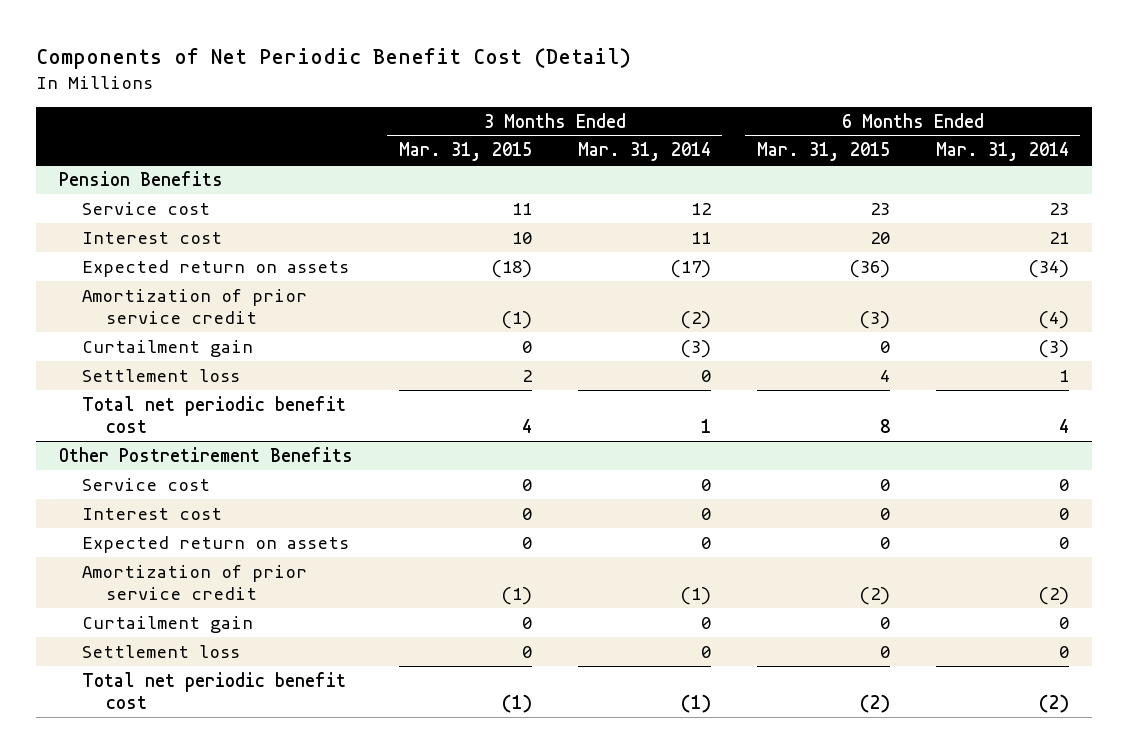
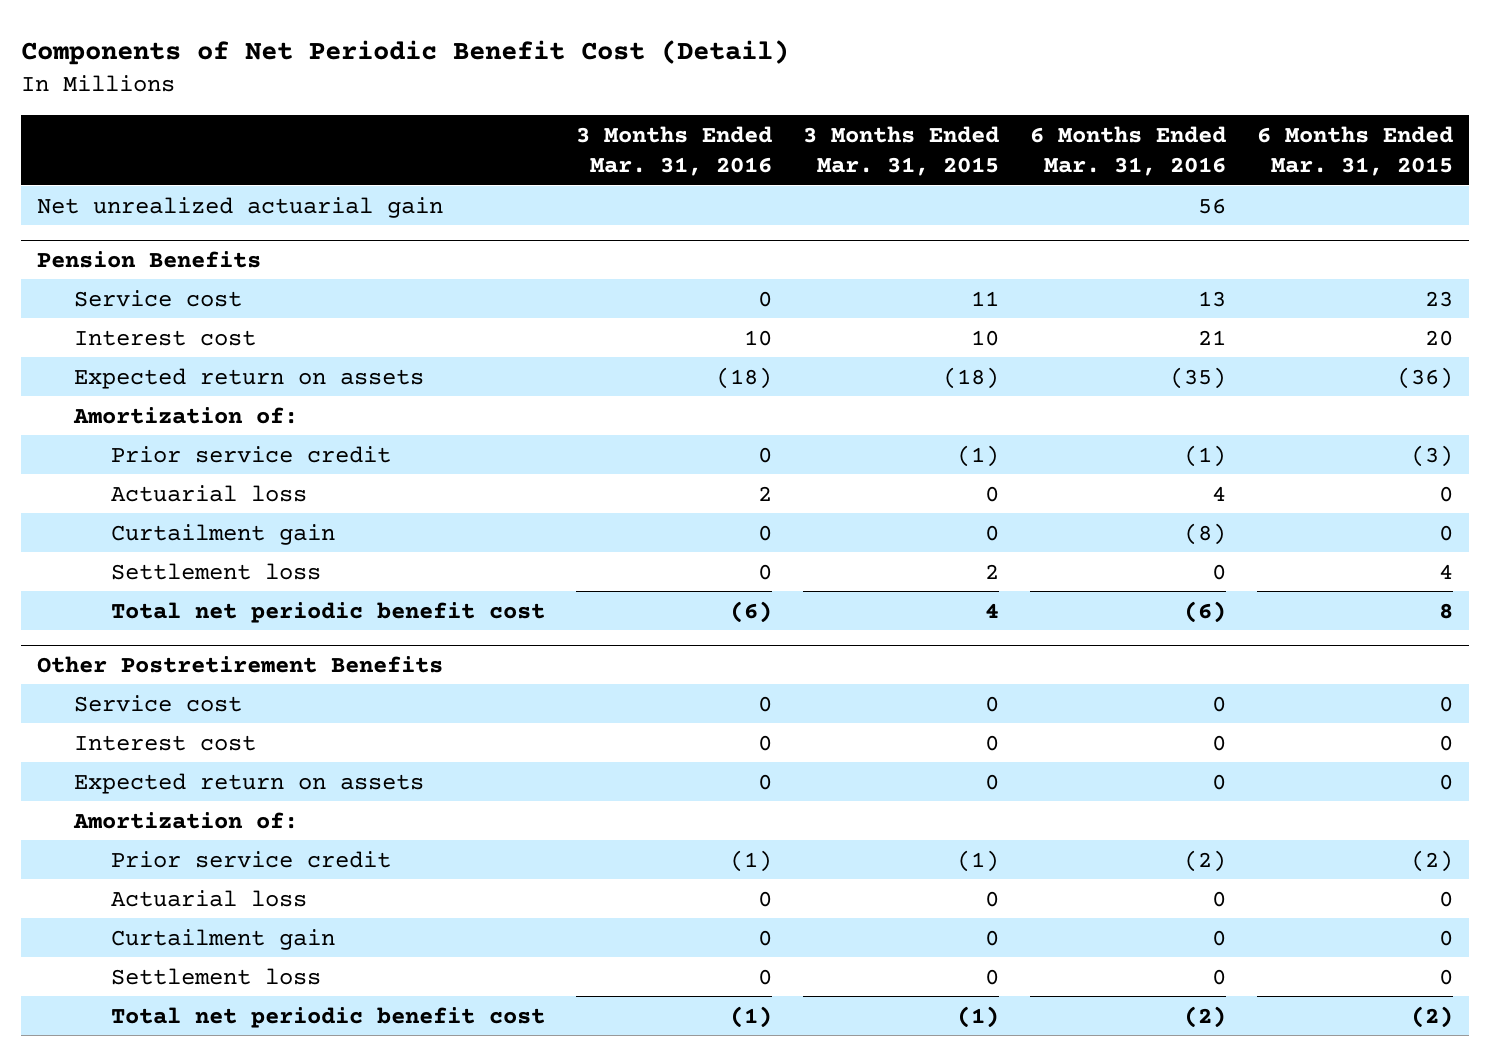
[577,142,711,162] Mar. 31, 2014 -> none
[935,142,1069,162] Mar. 31, 2014 -> none
none -> [575,125,772,177] 3 Months Ended Mar. 31, 2016
none -> [1029,125,1226,177] 6 Months Ended Mar. 31, 2016
none -> [36,196,443,218] Net unrealized actuarial gain
none -> [72,406,298,424] Amortization of:
[82,288,308,324] Amortization of prior service credit -> [110,445,391,463] Prior service credit
none -> [110,484,307,502] Actuarial loss
none -> [72,811,298,829] Amortization of:
[82,564,308,600] Amortization of prior service credit -> [110,850,391,868] Prior service credit
none -> [110,889,307,907] Actuarial loss

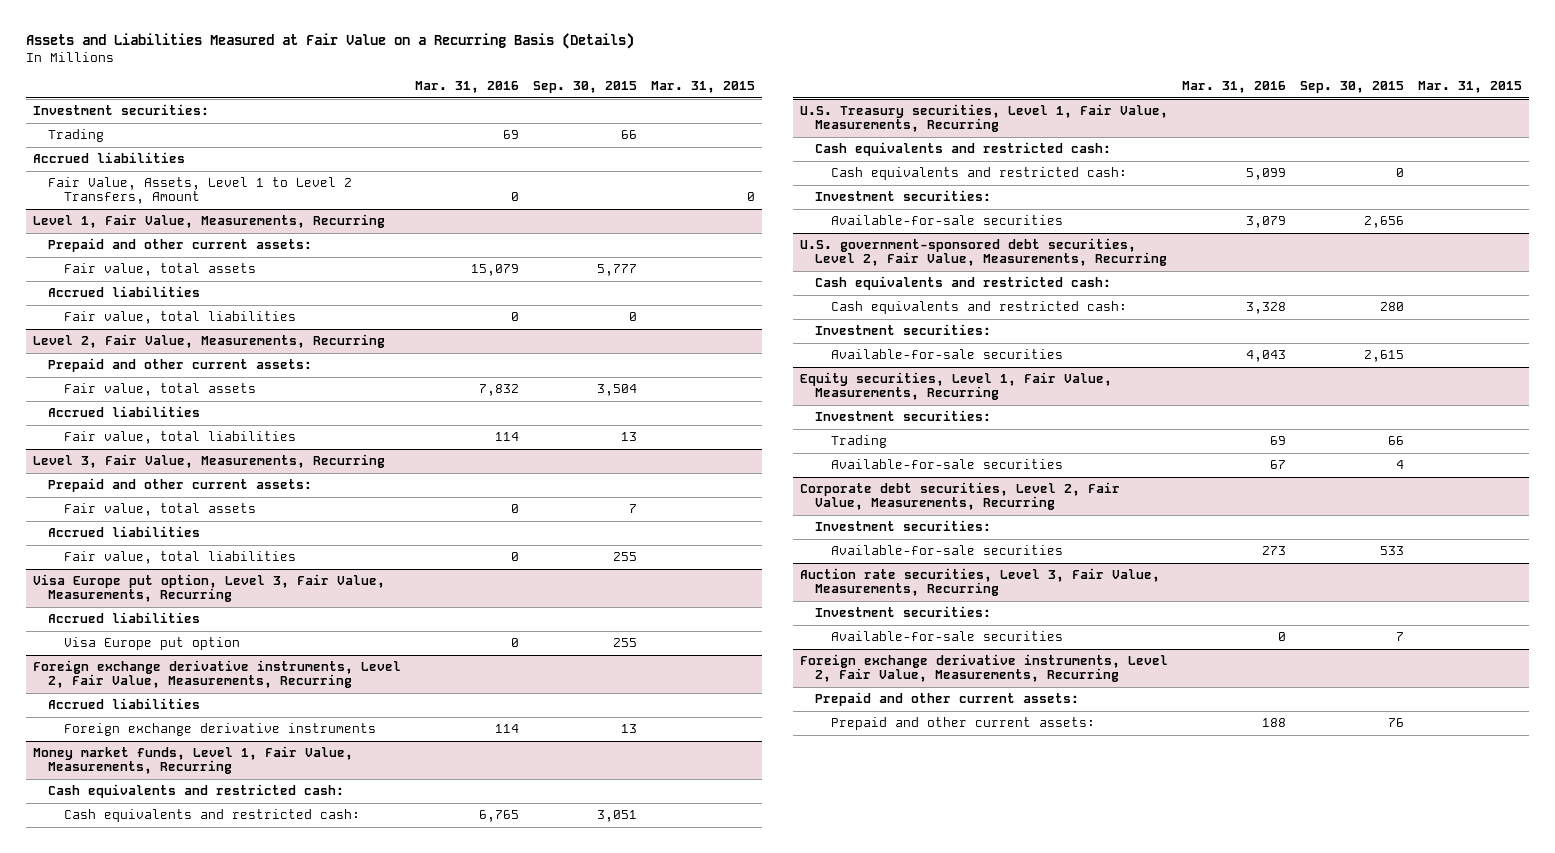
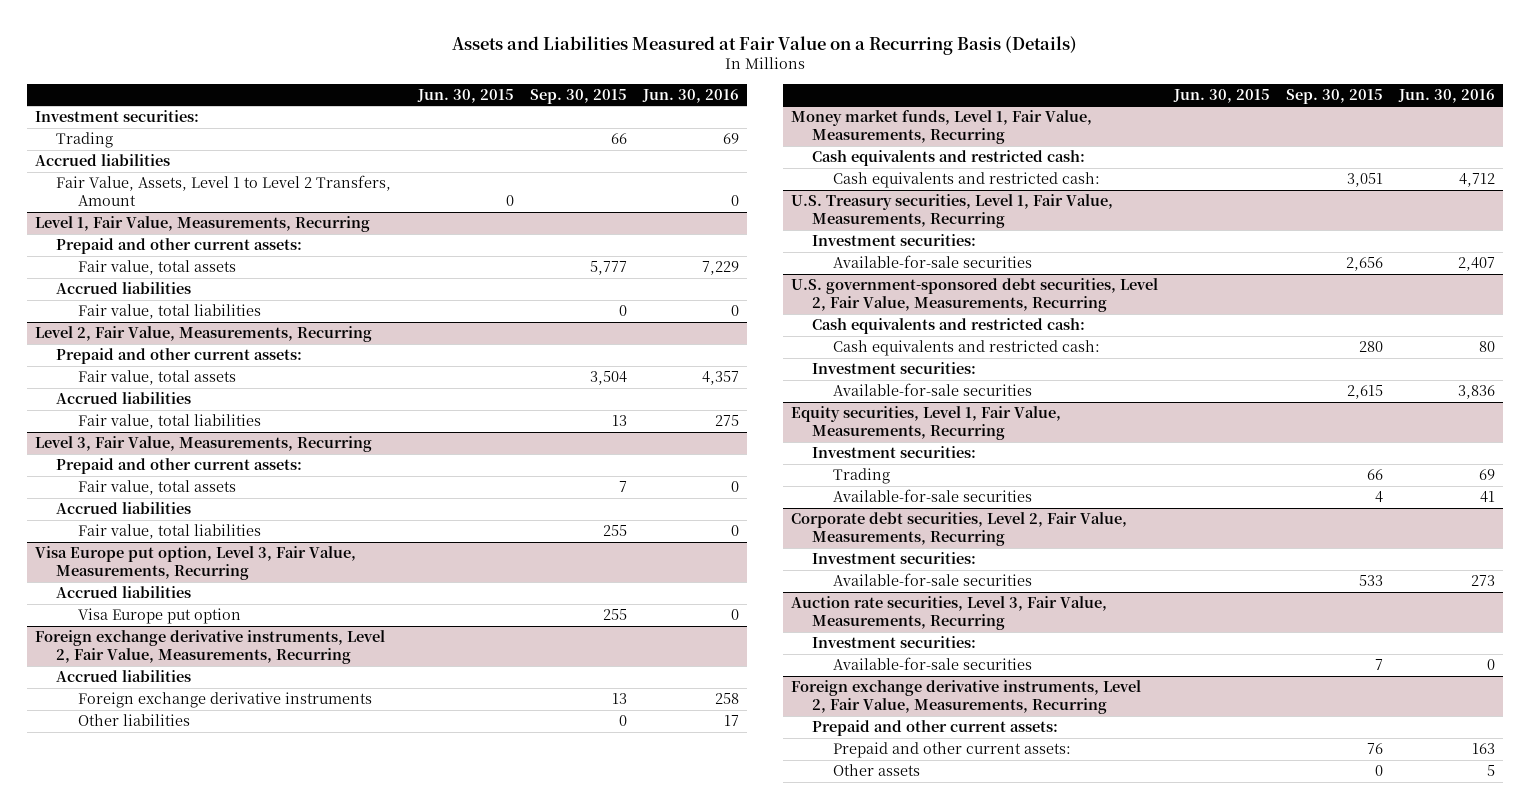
[415,81,520,94] Mar. 31, 2016 -> none
[651,81,756,94] Mar. 31, 2015 -> none
none -> [417,88,515,103] Jun. 30, 2015
none -> [642,88,740,103] Jun. 30, 2016
none -> [77,714,190,727] Other liabilities
[815,142,1112,157] Cash equivalents and restricted cash: -> none
[830,167,1127,181] Cash equivalents and restricted cash: -> none
none -> [833,764,921,777] Other assets

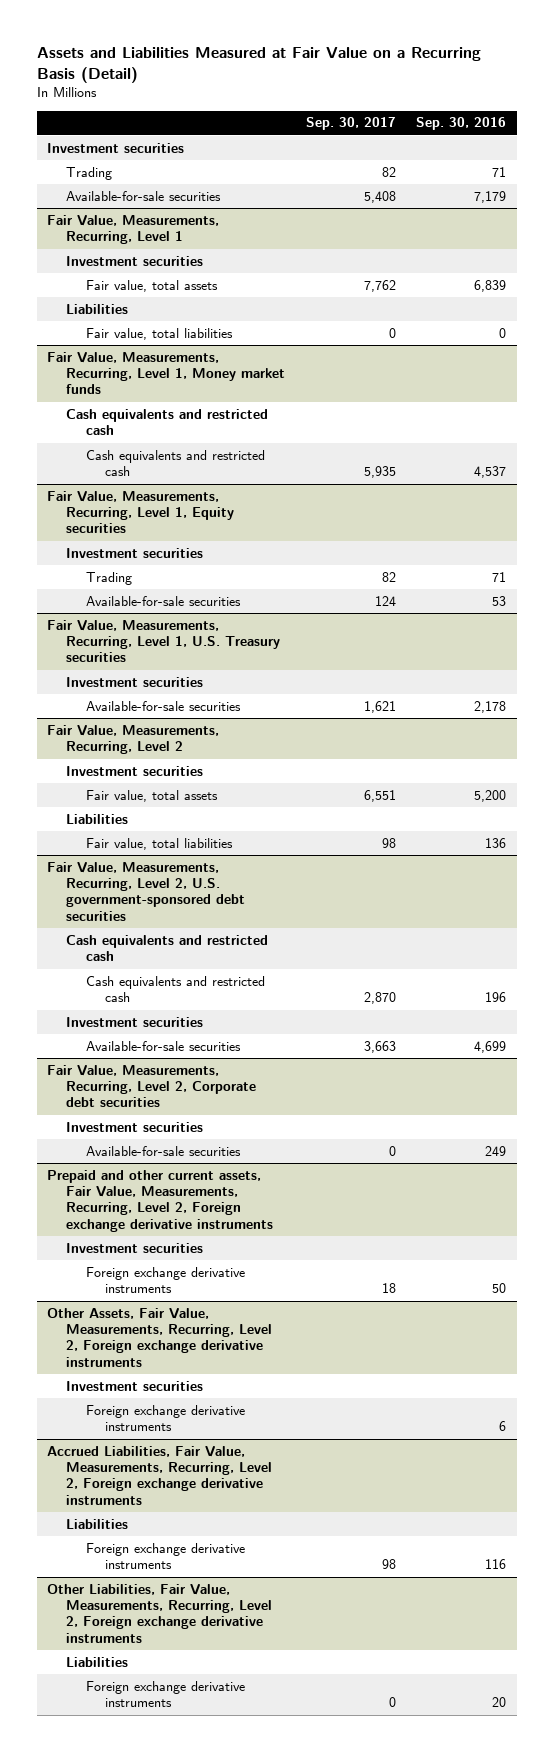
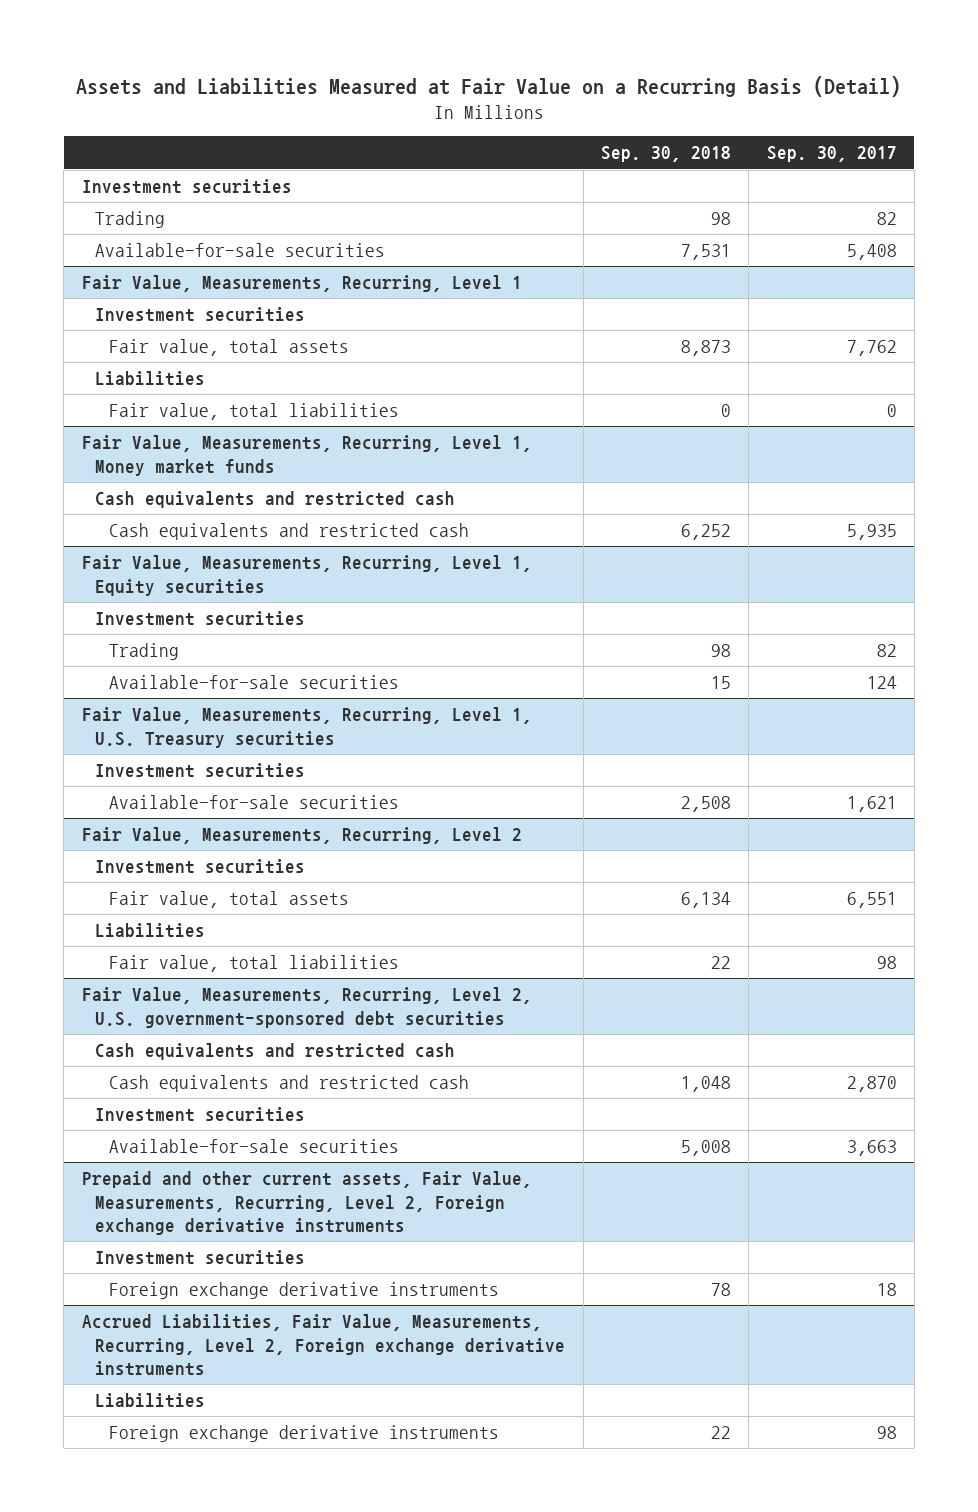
[416,117,507,131] Sep. 30, 2016 -> none
none -> [600,146,731,163] Sep. 30, 2018
[47,1064,257,1108] Fair Value, Measurements, Recurring, Level 2, Corporate debt securities -> none
[66,1121,204,1132] Investment securities -> none
[85,1145,241,1156] Available-for-sale securities -> none
[47,1307,273,1367] Other Assets, Fair Value, Measurements, Recurring, Level 2, Foreign exchange derivative instruments -> none
[66,1380,204,1391] Investment securities -> none
[85,1404,245,1432] Foreign exchange derivative instruments -> none
[47,1583,273,1643] Other Liabilities, Fair Value, Measurements, Recurring, Level 2, Foreign exchange derivative instruments -> none
[66,1656,129,1667] Liabilities -> none
[85,1680,245,1708] Foreign exchange derivative instruments -> none

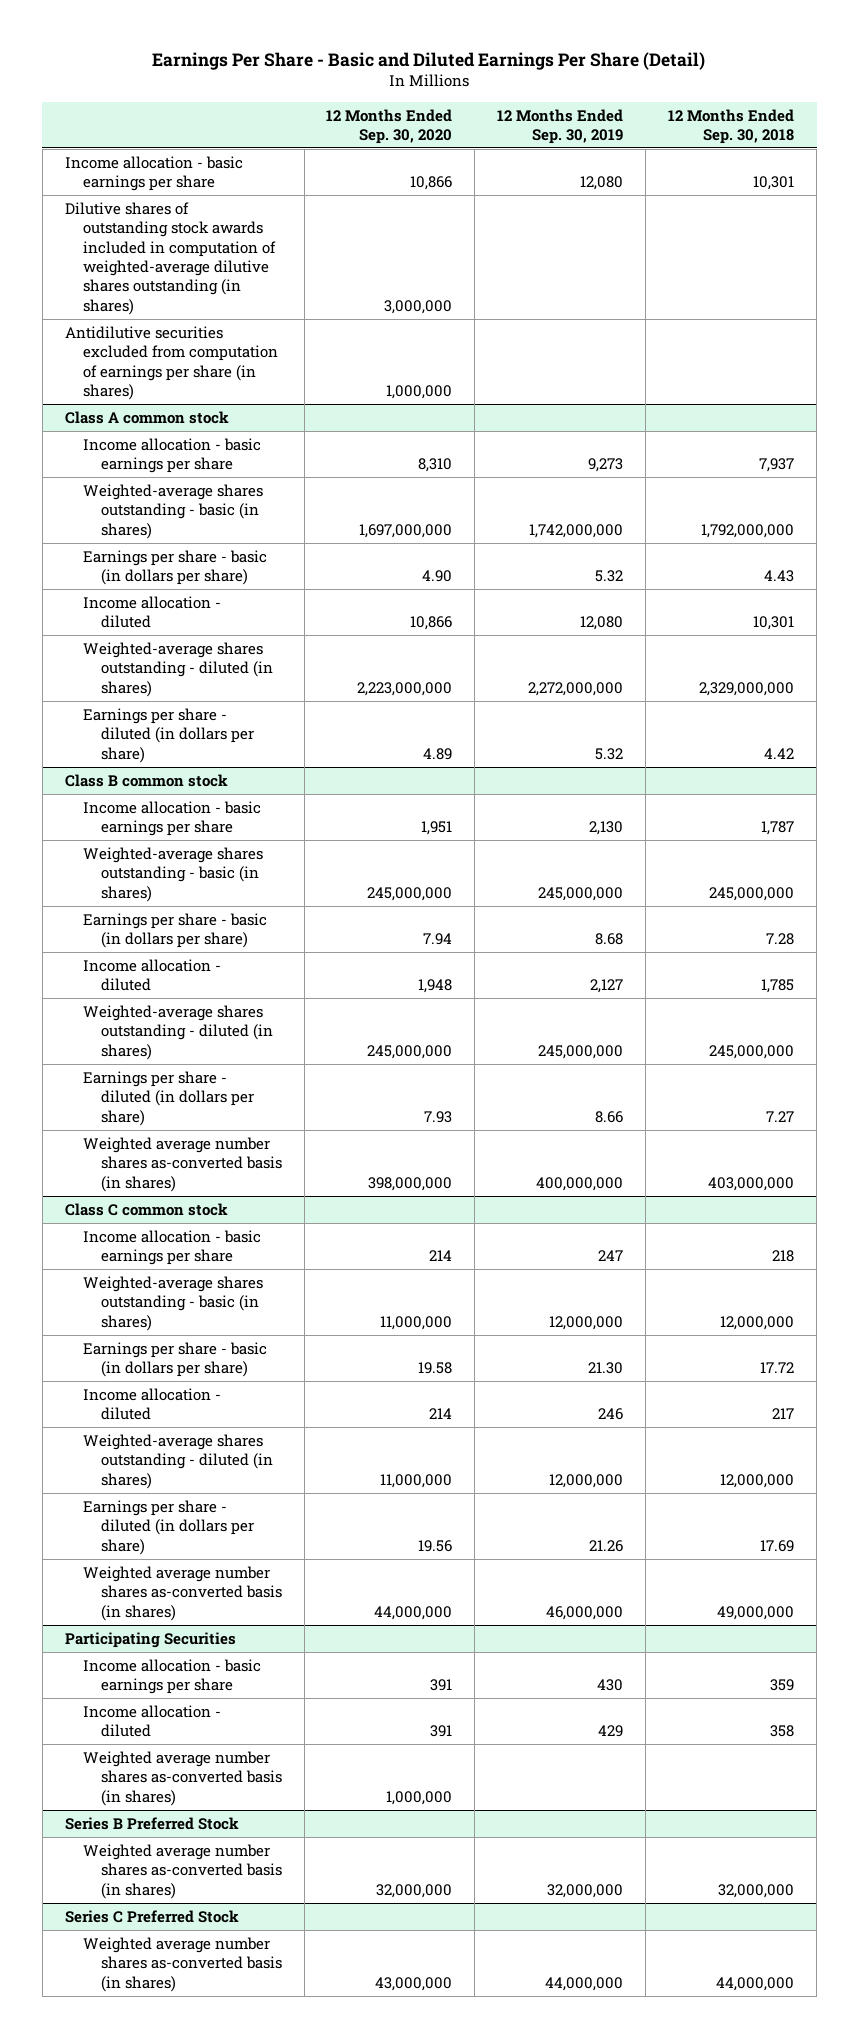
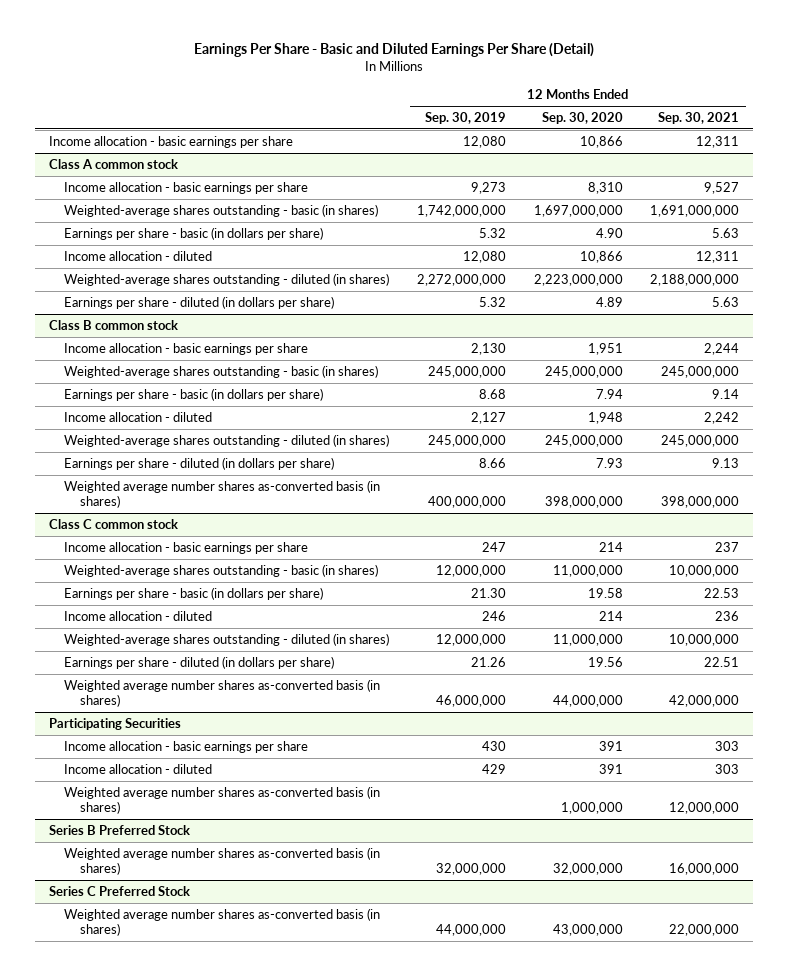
[668,108,795,144] 12 Months Ended Sep. 30, 2018 -> none
none -> [658,111,740,124] Sep. 30, 2021
[64,201,276,315] Dilutive shares of outstanding stock awards included in computation of weighted-average dilutive shares outstanding (in shares) -> none
[64,325,278,400] Antidilutive securities excluded from computation of earnings per share (in shares) -> none

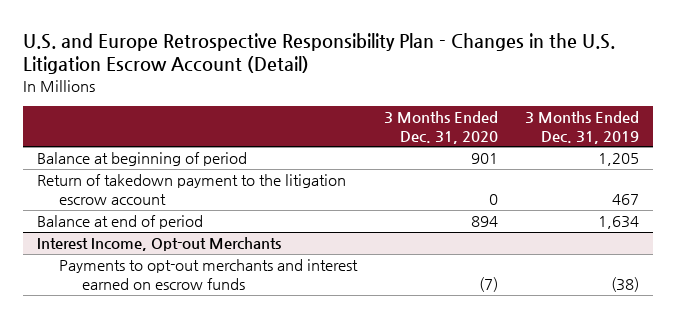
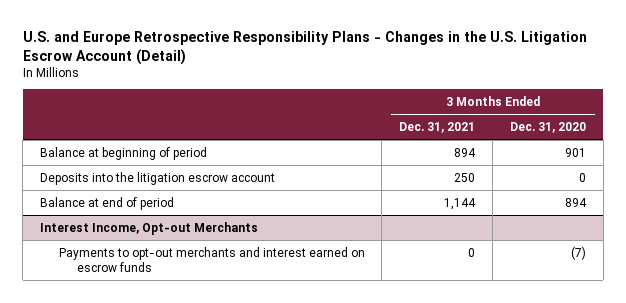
[23,32,616,75] U.S. and Europe Retrospective Responsibility Plan - Changes in the U.S. Litigation Escrow Account (Detail) -> [22,30,587,65] U.S. and Europe Retrospective Responsibility Plans - Changes in the U.S. Litigation Escrow Account (Detail)
[525,111,640,144] 3 Months Ended Dec. 31, 2019 -> none
none -> [399,121,476,133] Dec. 31, 2021
[36,174,346,205] Return of takedown payment to the litigation escrow account -> [40,171,276,185] Deposits into the litigation escrow account

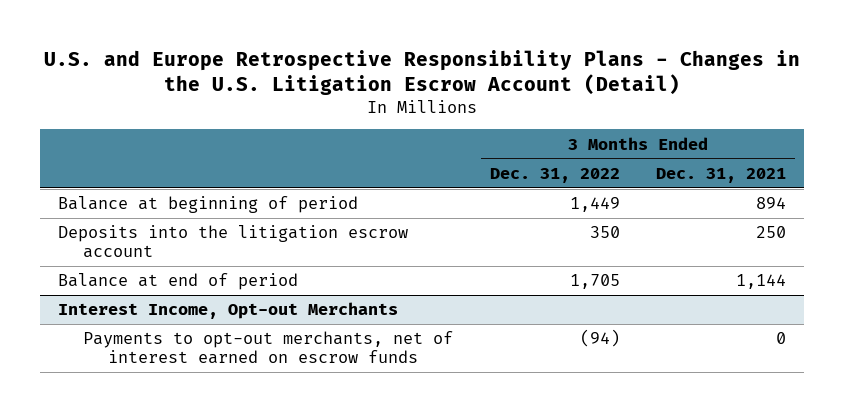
[509,121,586,133] Dec. 31, 2020 -> none
none -> [489,167,620,183] Dec. 31, 2022
[58,246,365,273] Payments to opt-out merchants and interest earned on escrow funds -> [83,331,454,365] Payments to opt-out merchants, net of interest earned on escrow funds

